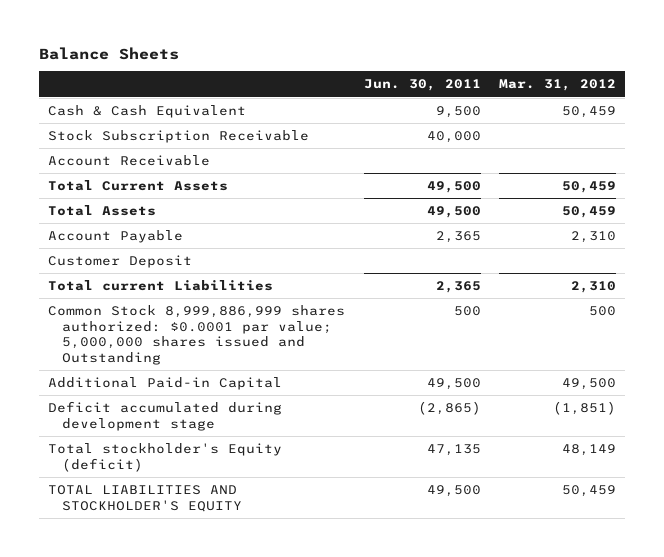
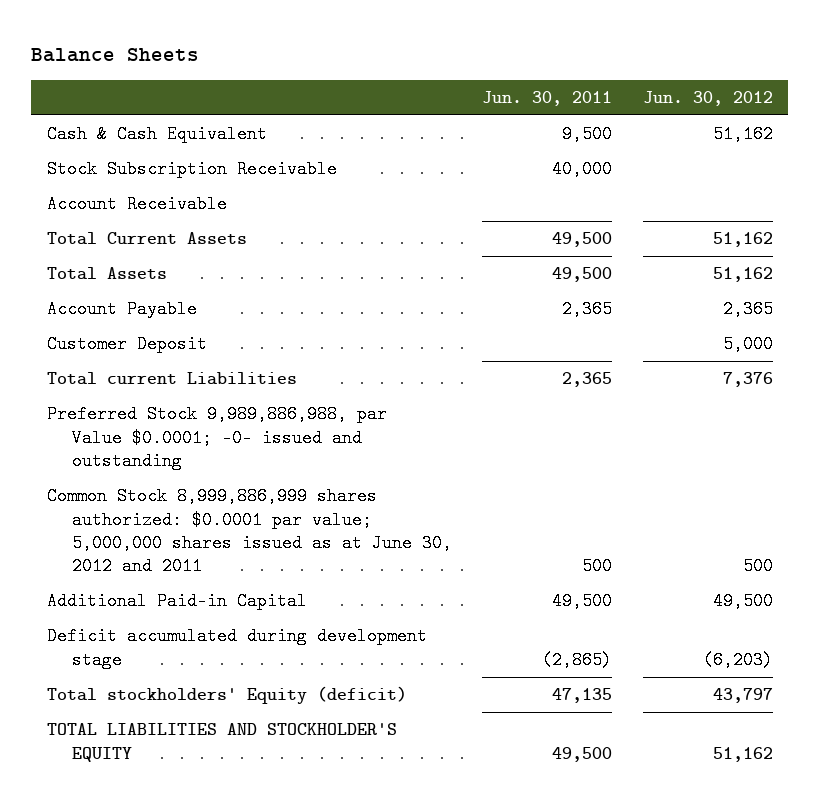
[498,79,616,92] Mar. 31, 2012 -> none
none -> [642,91,773,107] Jun. 30, 2012
none -> [46,405,387,470] Preferred Stock 9,989,886,988, par Value $0.0001; -0- issued and outstanding
[48,305,346,365] Common Stock 8,999,886,999 shares authorized: $0.0001 par value; 5,000,000 shares issued and Outstanding -> [46,487,452,576] Common Stock 8,999,886,999 shares authorized: $0.0001 par value; 5,000,000 shares issued as at June 30, 2012 and 2011
[48,443,283,472] Total stockholder's Equity (deficit) -> [46,686,407,705] Total stockholders' Equity (deficit)

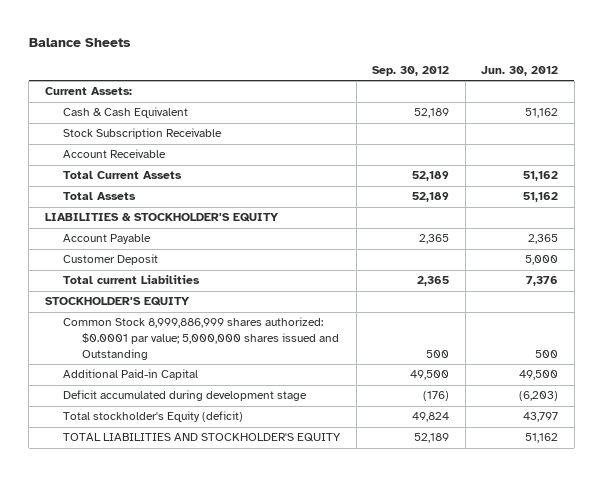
[482,91,613,107] Jun. 30, 2011 -> none
none -> [372,65,450,76] Sep. 30, 2012
none -> [44,87,132,96] Current Assets:
none -> [44,212,279,223] LIABILITIES & STOCKHOLDER'S EQUITY
[46,405,387,470] Preferred Stock 9,989,886,988, par Value $0.0001; -0- issued and outstanding -> none
none -> [44,297,190,307] STOCKHOLDER'S EQUITY
[46,487,452,576] Common Stock 8,999,886,999 shares authorized: $0.0001 par value; 5,000,000 shares issued as at June 30, 2012 and 2011 -> [63,317,339,360] Common Stock 8,999,886,999 shares authorized: $0.0001 par value; 5,000,000 shares issued and Outstanding
[46,686,407,705] Total stockholders' Equity (deficit) -> [63,411,244,423] Total stockholder's Equity (deficit)

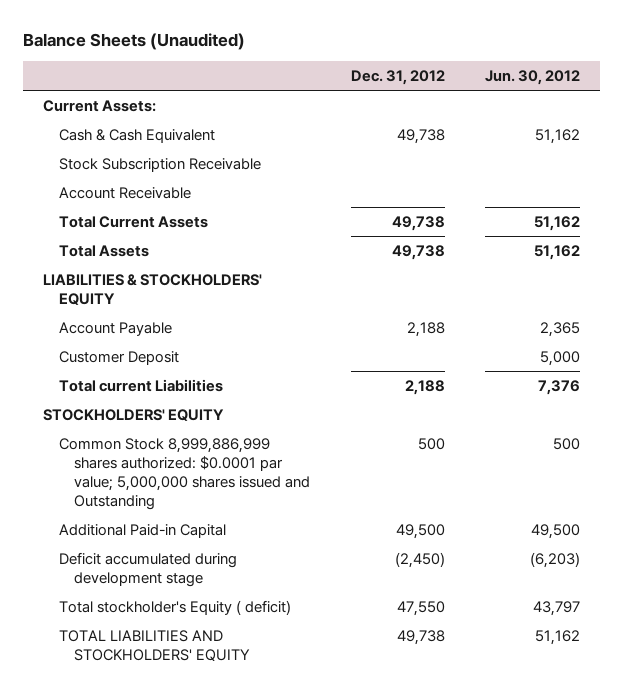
[28,38,131,48] Balance Sheets -> [23,33,246,51] Balance Sheets (Unaudited)
[372,65,450,76] Sep. 30, 2012 -> none
none -> [350,70,445,86] Dec. 31, 2012
[44,212,279,223] LIABILITIES & STOCKHOLDER'S EQUITY -> [43,273,263,305] LIABILITIES & STOCKHOLDERS' EQUITY
[44,297,190,307] STOCKHOLDER'S EQUITY -> [43,408,225,421] STOCKHOLDERS' EQUITY
[63,411,244,423] Total stockholder's Equity (deficit) -> [58,599,291,615] Total stockholder's Equity ( deficit)
[63,433,342,443] TOTAL LIABILITIES AND STOCKHOLDER'S EQUITY -> [58,629,251,661] TOTAL LIABILITIES AND STOCKHOLDERS' EQUITY

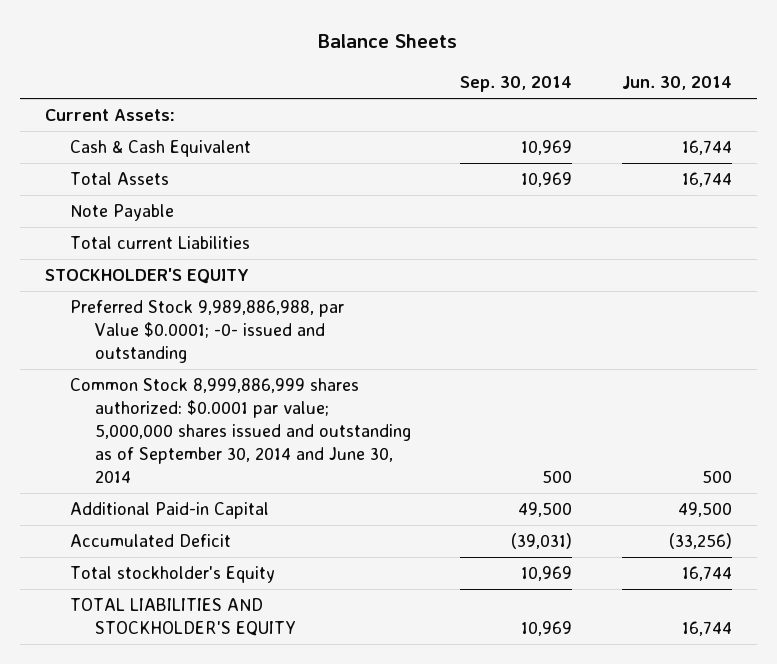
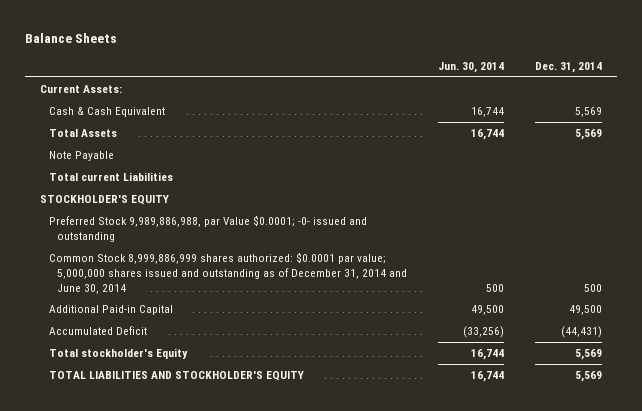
[460,76,573,93] Sep. 30, 2014 -> none
none -> [534,62,602,74] Dec. 31, 2014
[69,378,411,484] Common Stock 8,999,886,999 shares authorized: $0.0001 par value; 5,000,000 shares issued and outstanding as of September 30, 2014 and June 30, 2014 -> [48,252,408,294] Common Stock 8,999,886,999 shares authorized: $0.0001 par value; 5,000,000 shares issued and outstanding as of December 31, 2014 and June 30, 2014

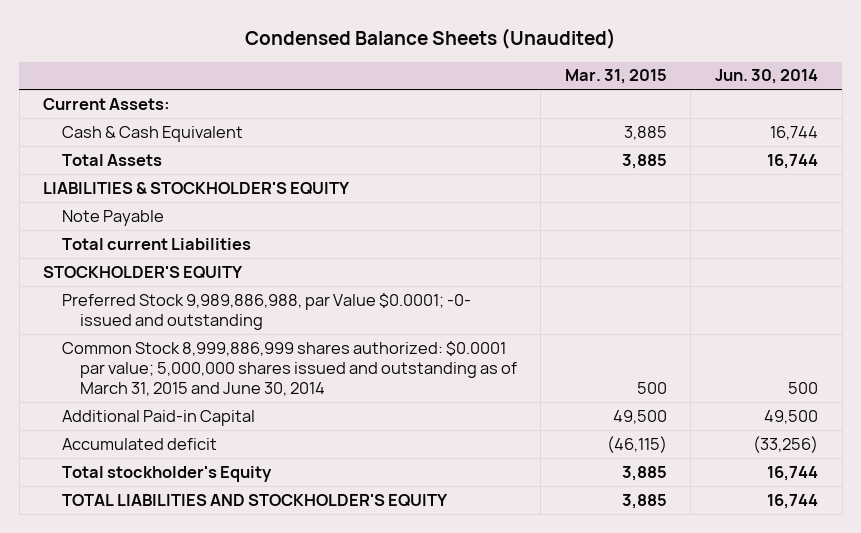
[25,33,118,44] Balance Sheets -> [244,28,616,50] Condensed Balance Sheets (Unaudited)
[534,62,602,74] Dec. 31, 2014 -> none
none -> [564,69,667,85] Mar. 31, 2015
none -> [43,181,351,195] LIABILITIES & STOCKHOLDER'S EQUITY
[48,252,408,294] Common Stock 8,999,886,999 shares authorized: $0.0001 par value; 5,000,000 shares issued and outstanding as of December 31, 2014 and June 30, 2014 -> [61,340,517,396] Common Stock 8,999,886,999 shares authorized: $0.0001 par value; 5,000,000 shares issued and outstanding as of March 31, 2015 and June 30, 2014
[48,326,147,336] Accumulated Deficit -> [61,437,217,450] Accumulated deficit

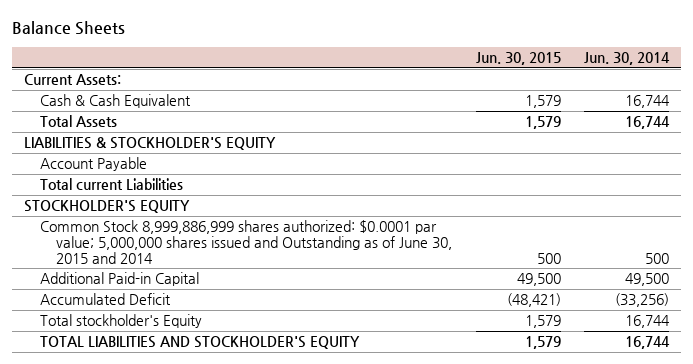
[244,28,616,50] Condensed Balance Sheets (Unaudited) -> [12,21,126,36] Balance Sheets
[564,69,667,85] Mar. 31, 2015 -> none
none -> [475,52,561,66] Jun. 30, 2015
[61,209,164,226] Note Payable -> [40,157,148,172] Account Payable
[61,292,471,330] Preferred Stock 9,989,886,988, par Value $0.0001; -0- issued and outstanding -> none
[61,340,517,396] Common Stock 8,999,886,999 shares authorized: $0.0001 par value; 5,000,000 shares issued and outstanding as of March 31, 2015 and June 30, 2014 -> [40,220,453,264] Common Stock 8,999,886,999 shares authorized: $0.0001 par value; 5,000,000 shares issued and Outstanding as of June 30, 2015 and 2014
[61,437,217,450] Accumulated deficit -> [40,293,172,306] Accumulated Deficit

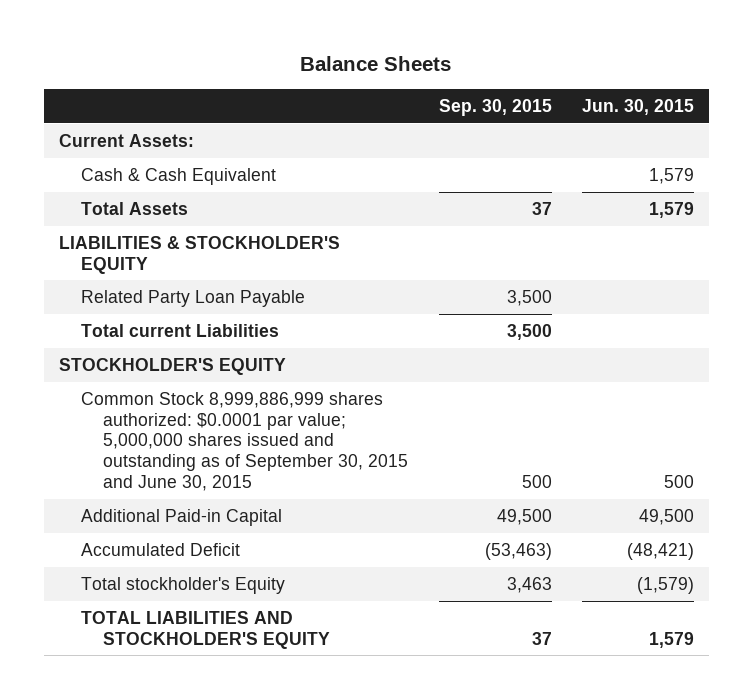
[584,52,671,66] Jun. 30, 2014 -> none
none -> [438,98,552,116] Sep. 30, 2015
[40,157,148,172] Account Payable -> none
none -> [81,289,306,307] Related Party Loan Payable
[40,220,453,264] Common Stock 8,999,886,999 shares authorized: $0.0001 par value; 5,000,000 shares issued and Outstanding as of June 30, 2015 and 2014 -> [81,391,409,491] Common Stock 8,999,886,999 shares authorized: $0.0001 par value; 5,000,000 shares issued and outstanding as of September 30, 2015 and June 30, 2015
[524,315,561,329] 1,579 -> [636,576,694,594] (1,579)

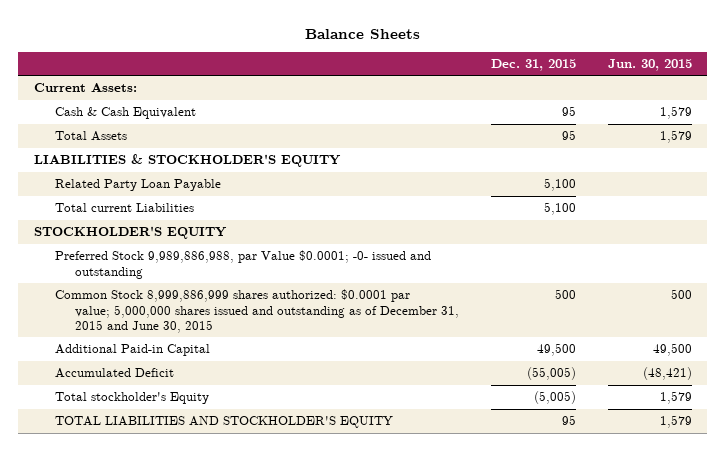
[438,98,552,116] Sep. 30, 2015 -> none
none -> [490,59,576,72] Dec. 31, 2015
none -> [54,250,431,279] Preferred Stock 9,989,886,988, par Value $0.0001; -0- issued and outstanding
[81,391,409,491] Common Stock 8,999,886,999 shares authorized: $0.0001 par value; 5,000,000 shares issued and outstanding as of September 30, 2015 and June 30, 2015 -> [54,289,460,333] Common Stock 8,999,886,999 shares authorized: $0.0001 par value; 5,000,000 shares issued and outstanding as of December 31, 2015 and June 30, 2015
[636,576,694,594] (1,579) -> [659,391,692,405] 1,579

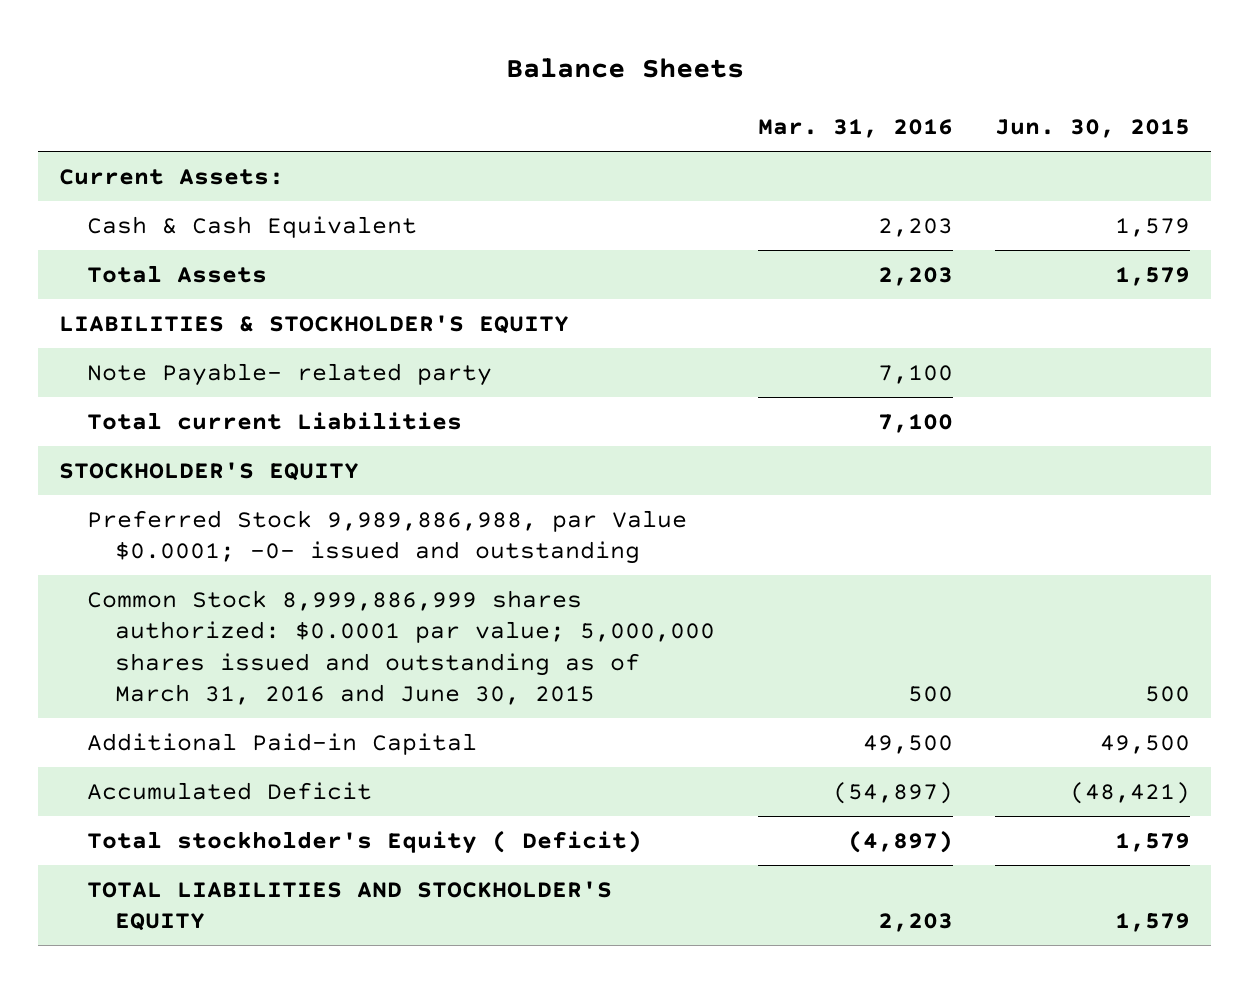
[490,59,576,72] Dec. 31, 2015 -> none
none -> [757,118,953,138] Mar. 31, 2016
[54,179,221,192] Related Party Loan Payable -> [87,362,493,386] Note Payable- related party
[54,289,460,333] Common Stock 8,999,886,999 shares authorized: $0.0001 par value; 5,000,000 shares issued and outstanding as of December 31, 2015 and June 30, 2015 -> [87,589,716,705] Common Stock 8,999,886,999 shares authorized: $0.0001 par value; 5,000,000 shares issued and outstanding as of March 31, 2016 and June 30, 2015
[54,392,209,405] Total stockholder's Equity -> [87,829,643,854] Total stockholder's Equity ( Deficit)

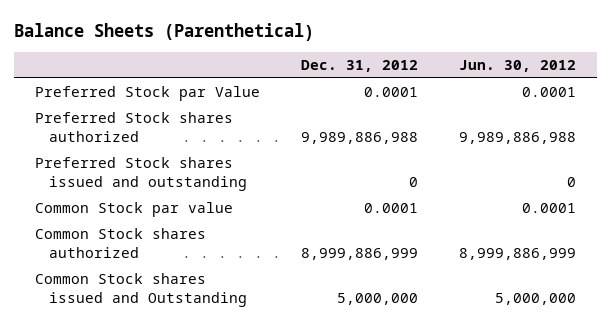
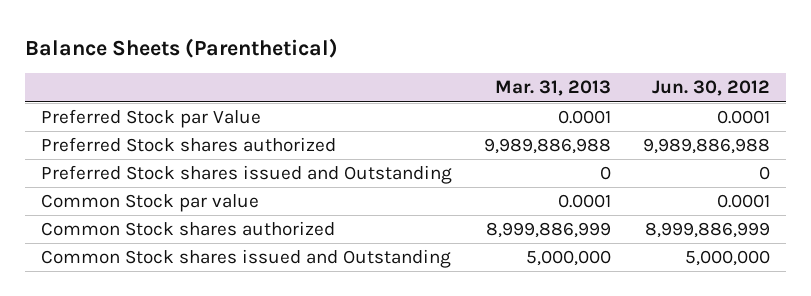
[301,60,419,73] Dec. 31, 2012 -> none
none -> [495,80,612,97] Mar. 31, 2013
[34,157,248,191] Preferred Stock shares issued and outstanding -> [41,164,453,184] Preferred Stock shares issued and Outstanding

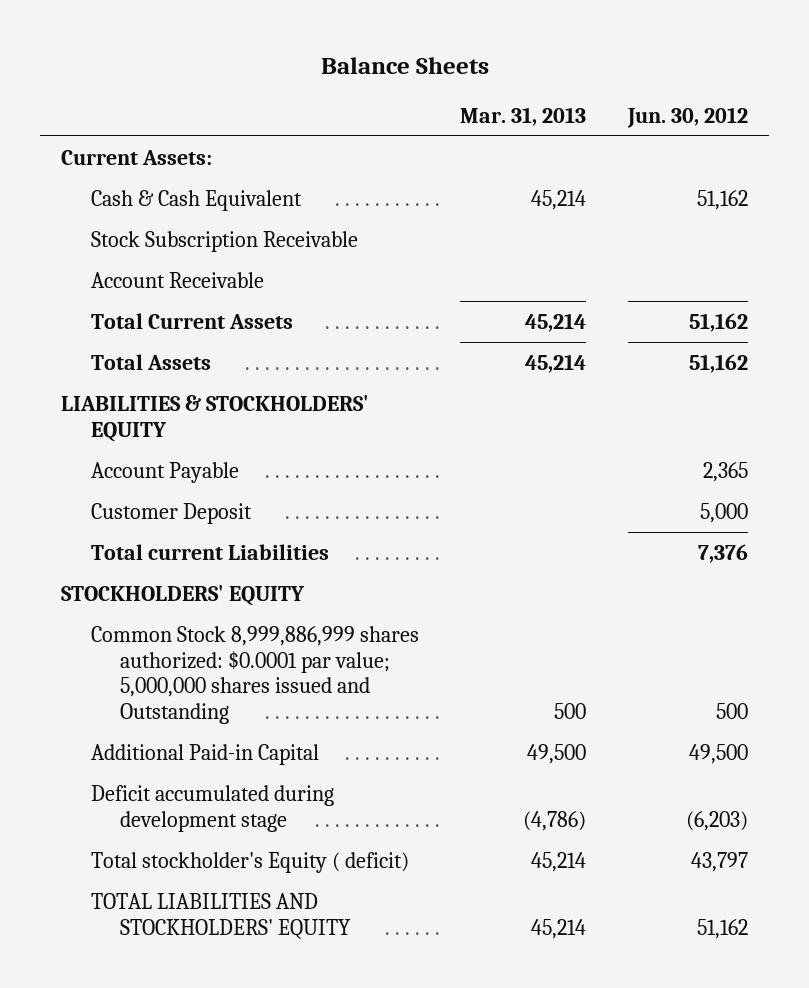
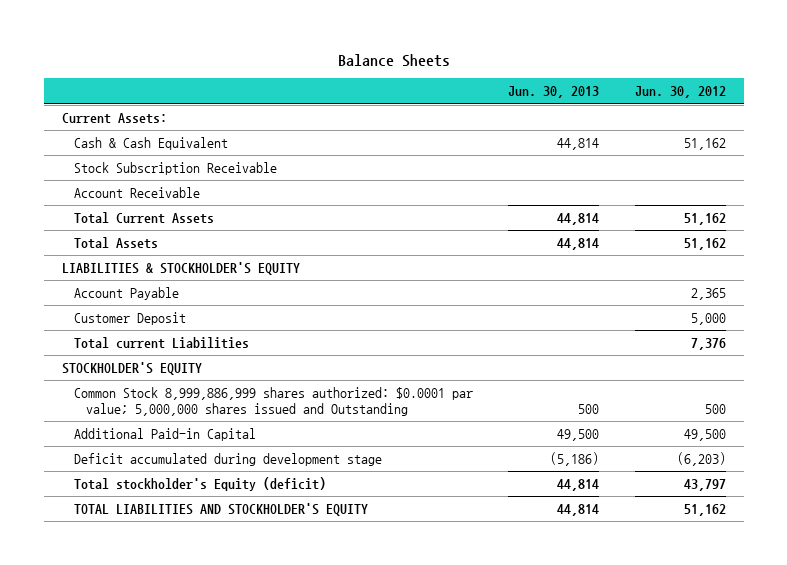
[460,106,587,126] Mar. 31, 2013 -> none
none -> [508,86,600,99] Jun. 30, 2013
[61,394,370,442] LIABILITIES & STOCKHOLDERS' EQUITY -> [61,261,300,275] LIABILITIES & STOCKHOLDER'S EQUITY
[61,584,306,606] STOCKHOLDERS' EQUITY -> [61,361,202,375] STOCKHOLDER'S EQUITY
[90,851,409,873] Total stockholder's Equity ( deficit) -> [73,476,326,491] Total stockholder's Equity (deficit)
[90,892,352,939] TOTAL LIABILITIES AND STOCKHOLDERS' EQUITY -> [73,502,368,516] TOTAL LIABILITIES AND STOCKHOLDER'S EQUITY

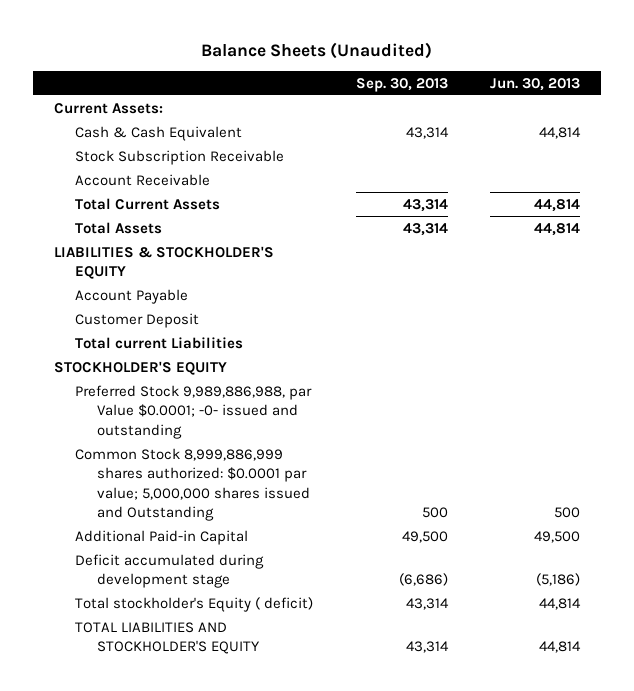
[337,53,450,67] Balance Sheets -> [200,42,432,60] Balance Sheets (Unaudited)
[634,86,726,99] Jun. 30, 2012 -> none
none -> [355,77,448,92] Sep. 30, 2013
none -> [75,384,313,439] Preferred Stock 9,989,886,988, par Value $0.0001; -0- issued and outstanding
[73,476,326,491] Total stockholder's Equity (deficit) -> [75,596,314,612] Total stockholder's Equity ( deficit)

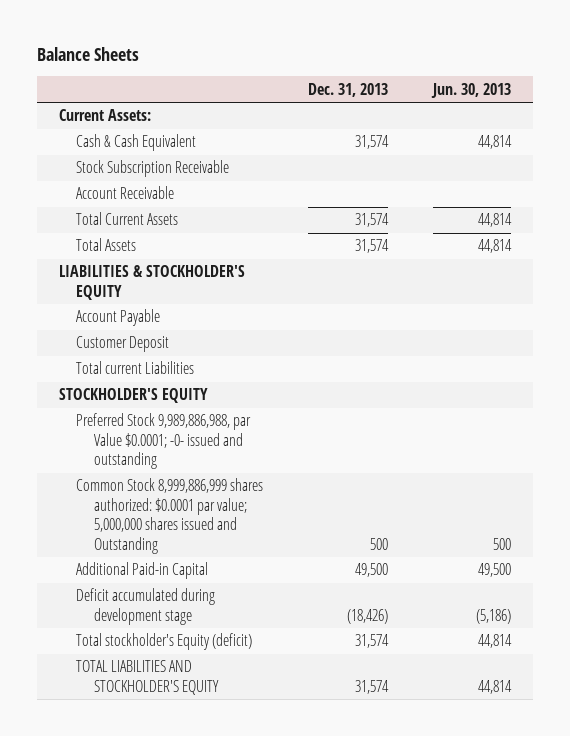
[200,42,432,60] Balance Sheets (Unaudited) -> [37,46,140,61] Balance Sheets
[355,77,448,92] Sep. 30, 2013 -> none
none -> [307,82,388,97] Dec. 31, 2013
[75,596,314,612] Total stockholder's Equity ( deficit) -> [76,633,253,651] Total stockholder's Equity (deficit)

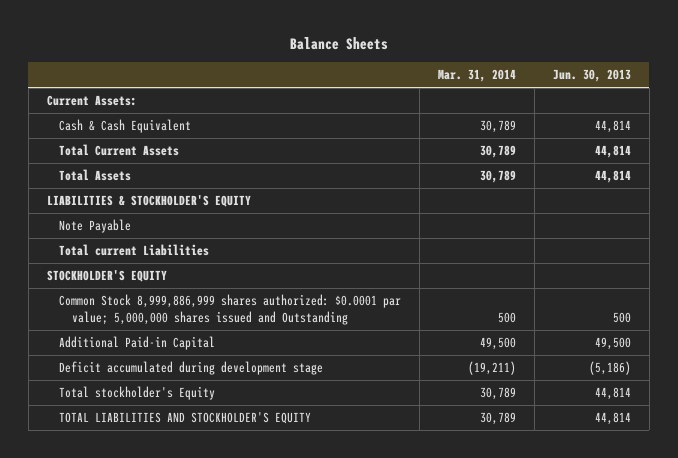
[307,82,388,97] Dec. 31, 2013 -> none
none -> [438,68,517,82] Mar. 31, 2014
[76,160,230,178] Stock Subscription Receivable -> none
[76,186,175,200] Account Receivable -> none
[76,309,161,327] Account Payable -> none
[76,336,170,353] Customer Deposit -> none
none -> [59,219,132,234] Note Payable
[76,413,252,470] Preferred Stock 9,989,886,988, par Value $0.0001; -0- issued and outstanding -> none
[76,633,253,651] Total stockholder's Equity (deficit) -> [59,386,216,401] Total stockholder's Equity

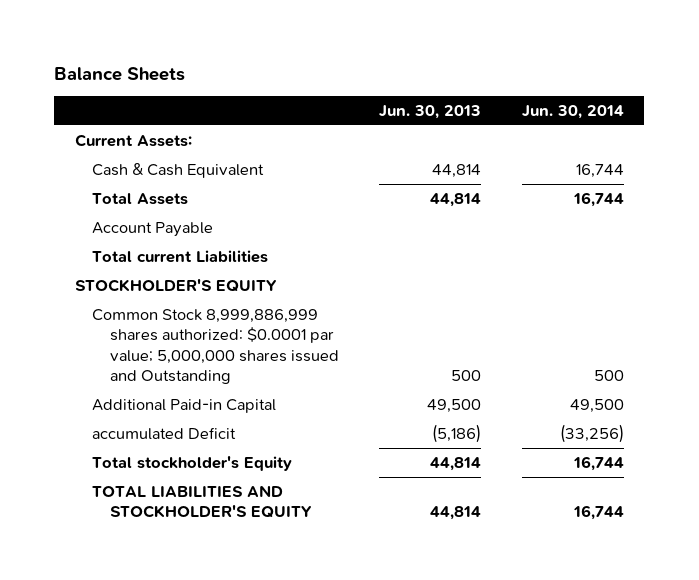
[438,68,517,82] Mar. 31, 2014 -> none
none -> [521,104,624,119] Jun. 30, 2014
[59,144,180,157] Total Current Assets -> none
[46,195,251,208] LIABILITIES & STOCKHOLDER'S EQUITY -> none
[59,219,132,234] Note Payable -> none
none -> [92,221,214,237] Account Payable
[59,361,324,376] Deficit accumulated during development stage -> [92,426,237,440] accumulated Deficit

